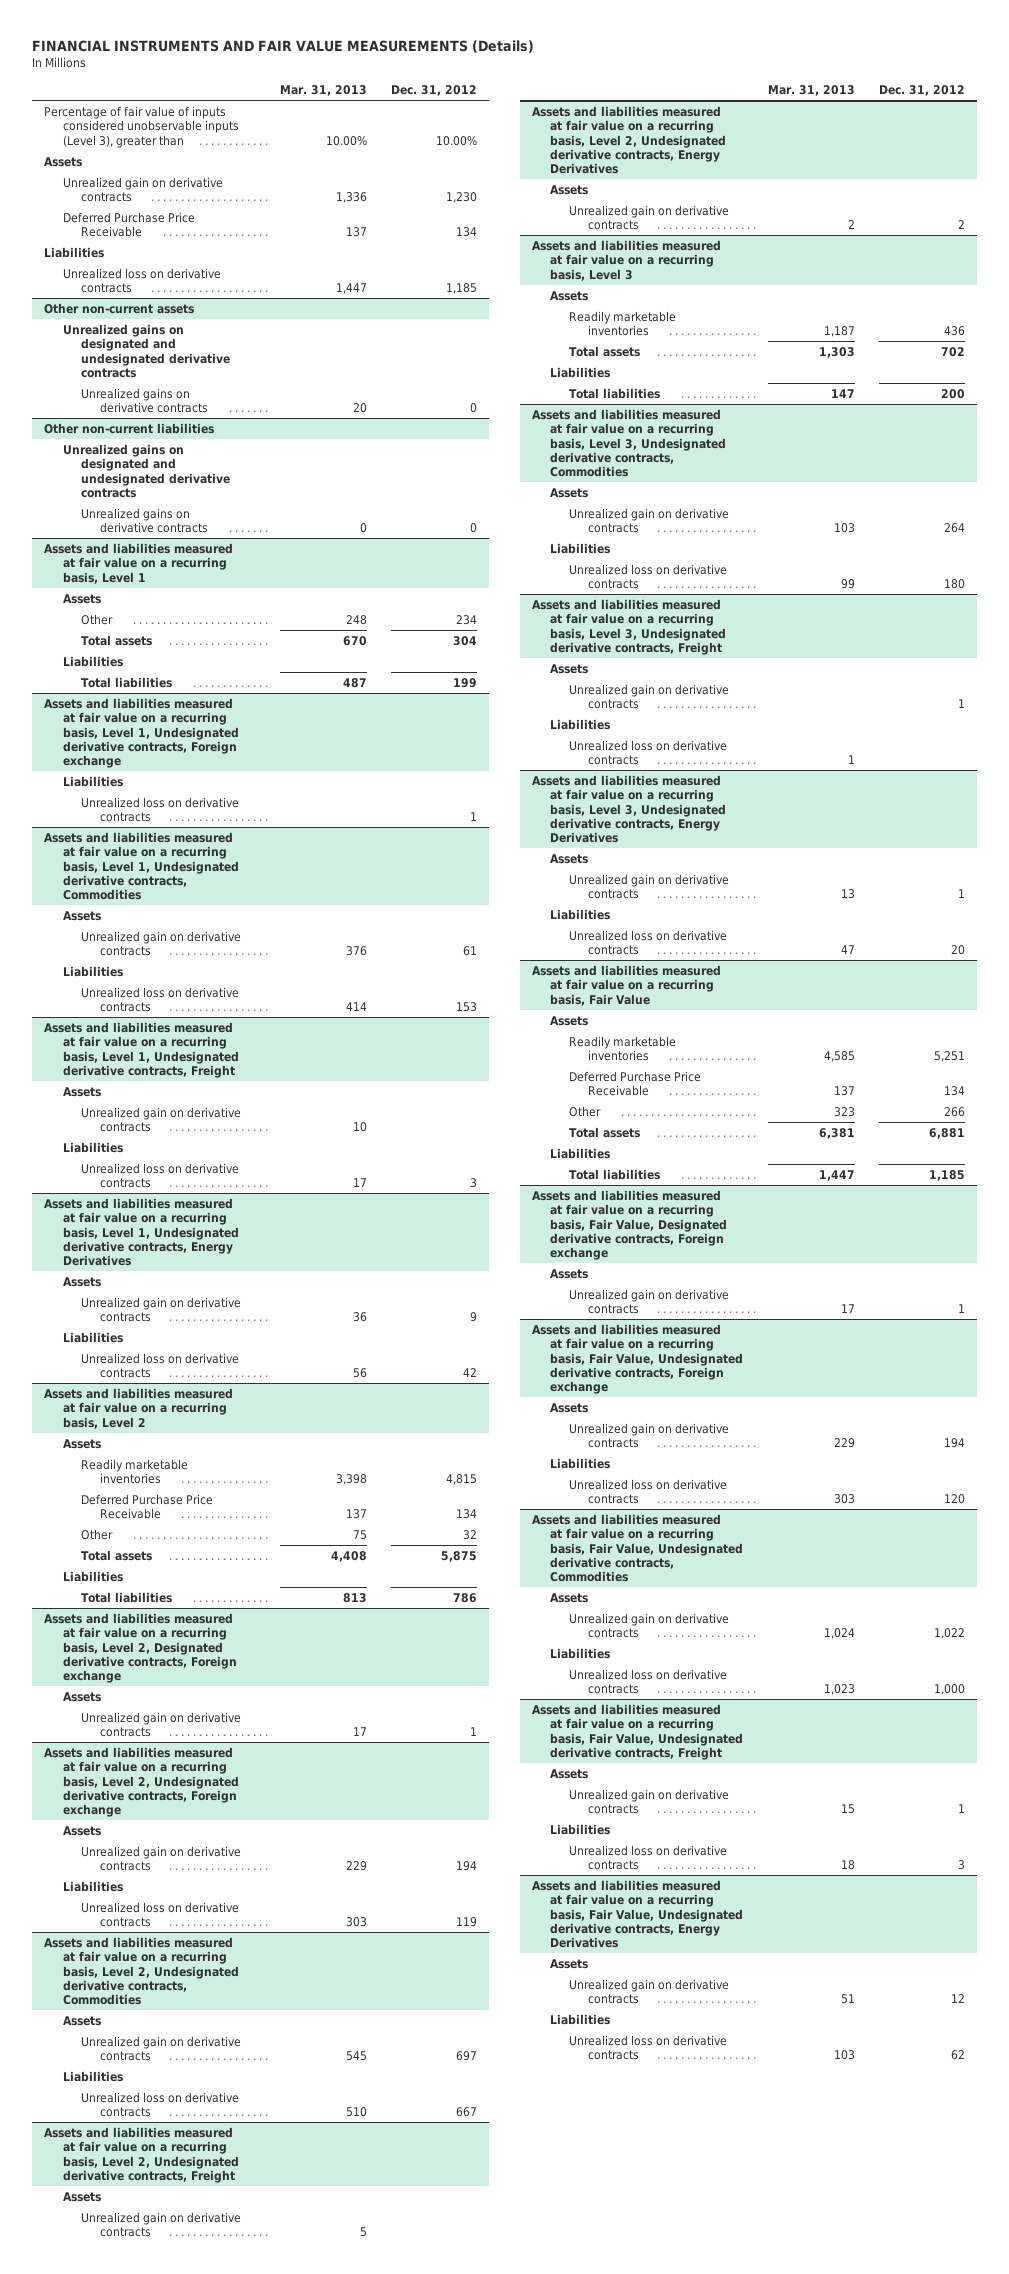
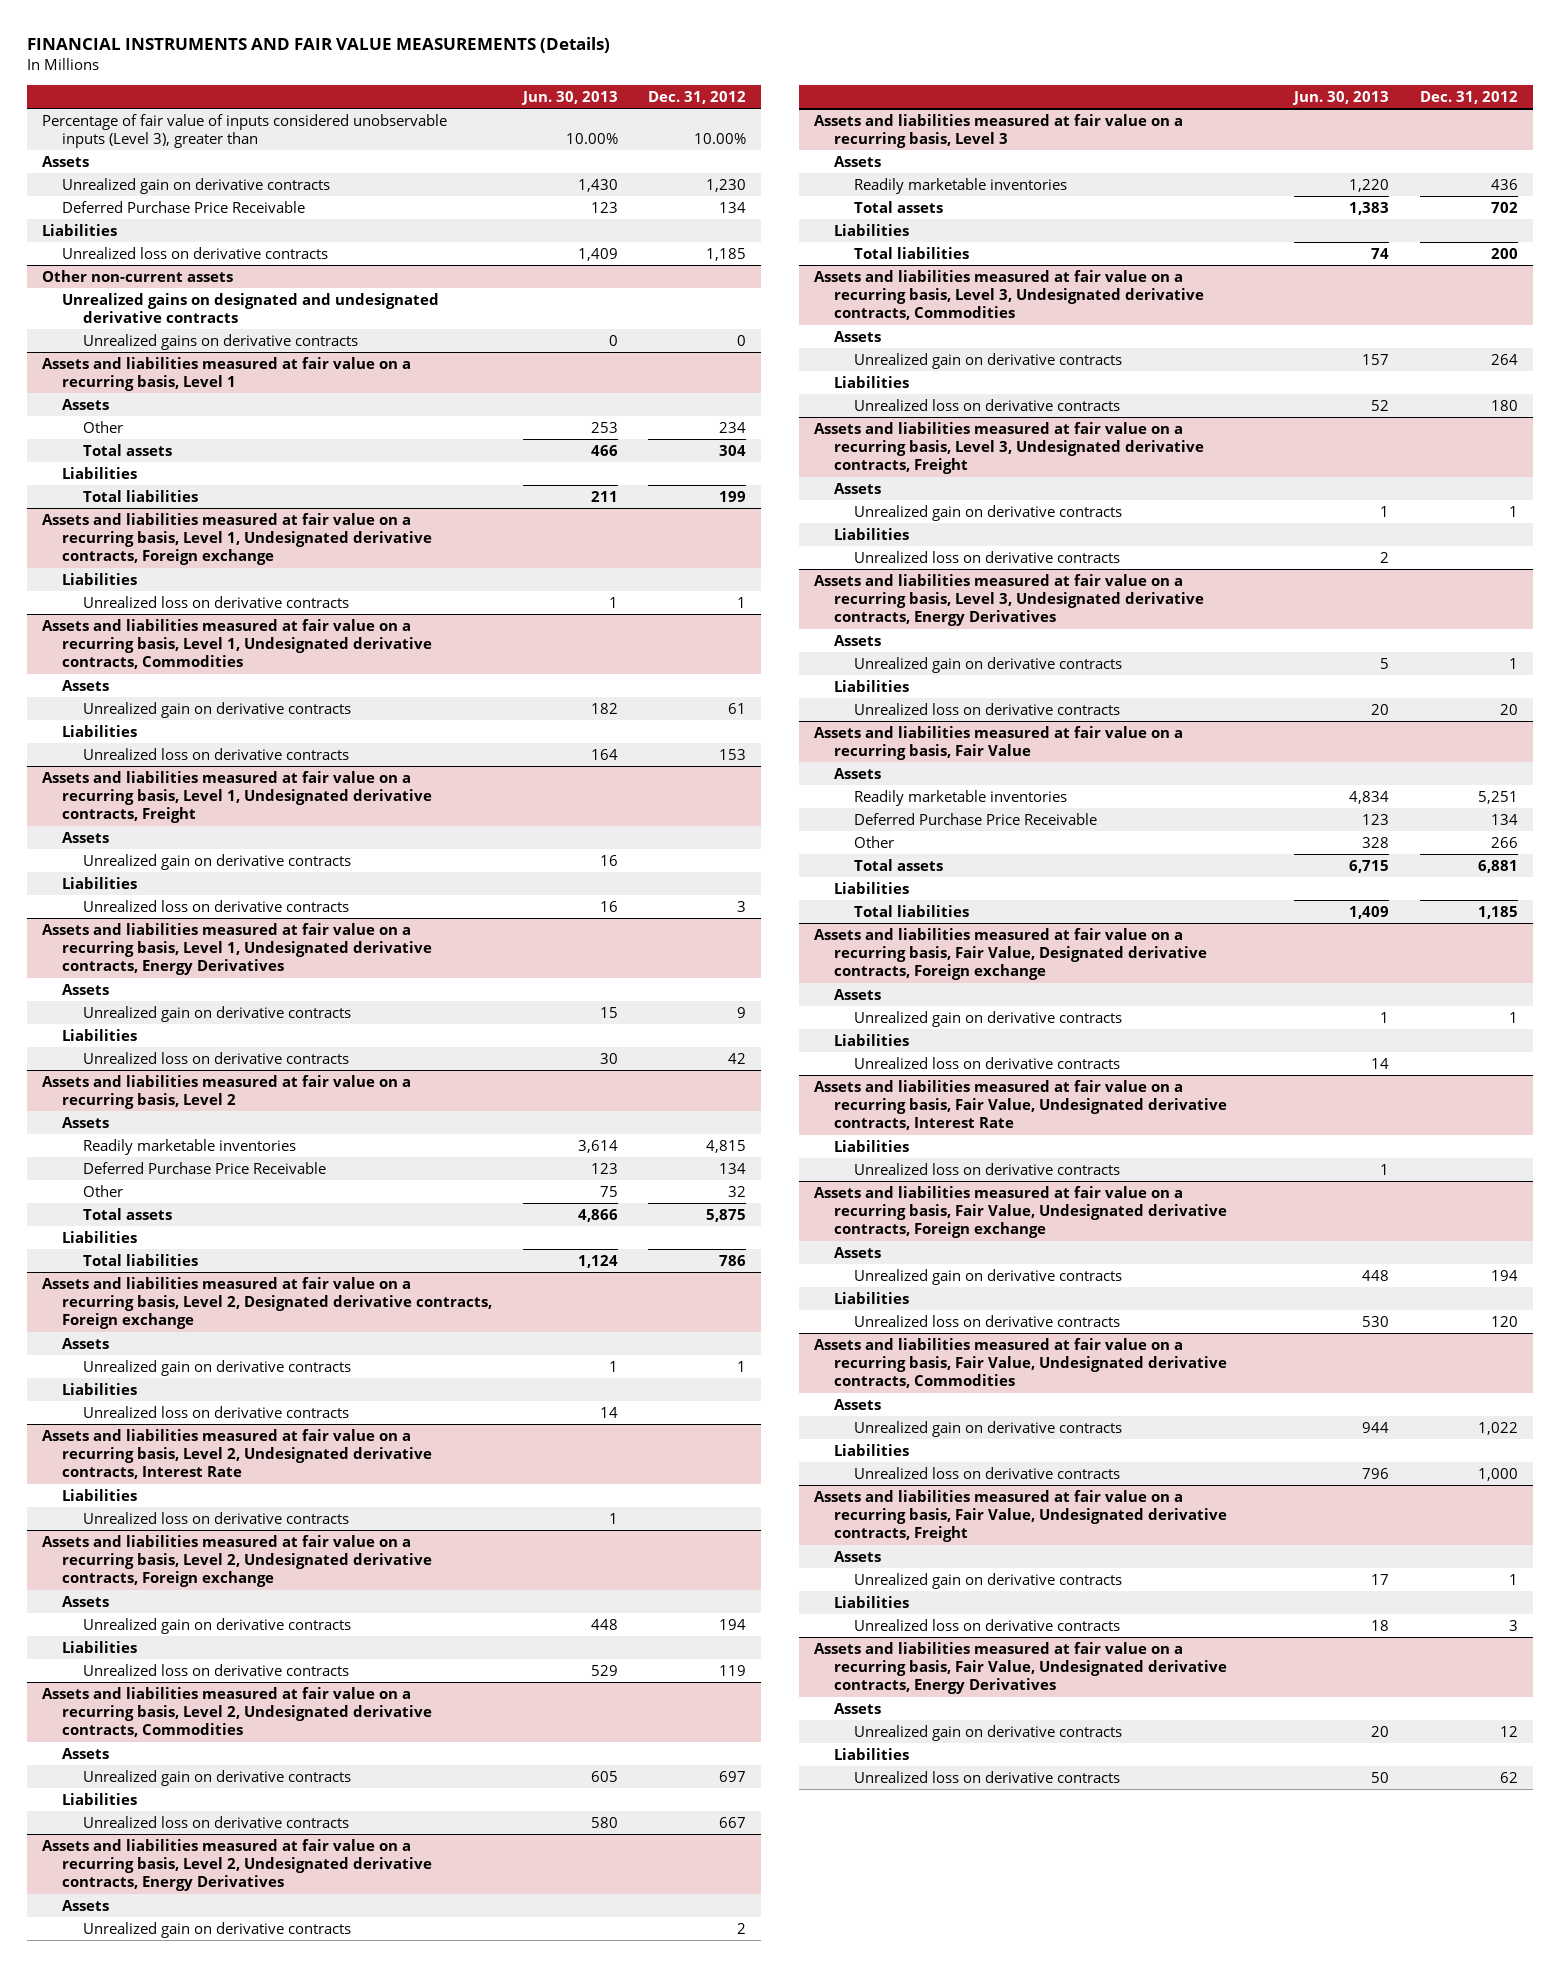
[279,85,367,97] Mar. 31, 2013 -> none
none -> [520,90,618,105] Jun. 30, 2013
[44,422,215,434] Other non-current liabilities -> none
[62,443,231,498] Unrealized gains on designated and undesignated derivative contracts -> none
[81,507,208,534] Unrealized gains on derivative contracts -> none
none -> [62,1382,138,1395] Liabilities
none -> [82,1405,349,1418] Unrealized loss on derivative contracts
none -> [42,1428,433,1480] Assets and liabilities measured at fair value on a recurring basis, Level 2, Undesignated derivative contracts, Interest Rate
none -> [62,1488,138,1501] Liabilities
none -> [82,1511,349,1524] Unrealized loss on derivative contracts
[44,2126,239,2183] Assets and liabilities measured at fair value on a recurring basis, Level 2, Undesignated derivative contracts, Freight -> none
[62,2191,101,2202] Assets -> none
[81,2211,242,2238] Unrealized gain on derivative contracts -> none
none -> [833,1033,909,1046] Liabilities
none -> [854,1056,1121,1069] Unrealized loss on derivative contracts
none -> [813,1079,1227,1131] Assets and liabilities measured at fair value on a recurring basis, Fair Value, Undesignated derivative contracts, Interest Rate
none -> [833,1139,909,1152] Liabilities
none -> [854,1162,1121,1175] Unrealized loss on derivative contracts

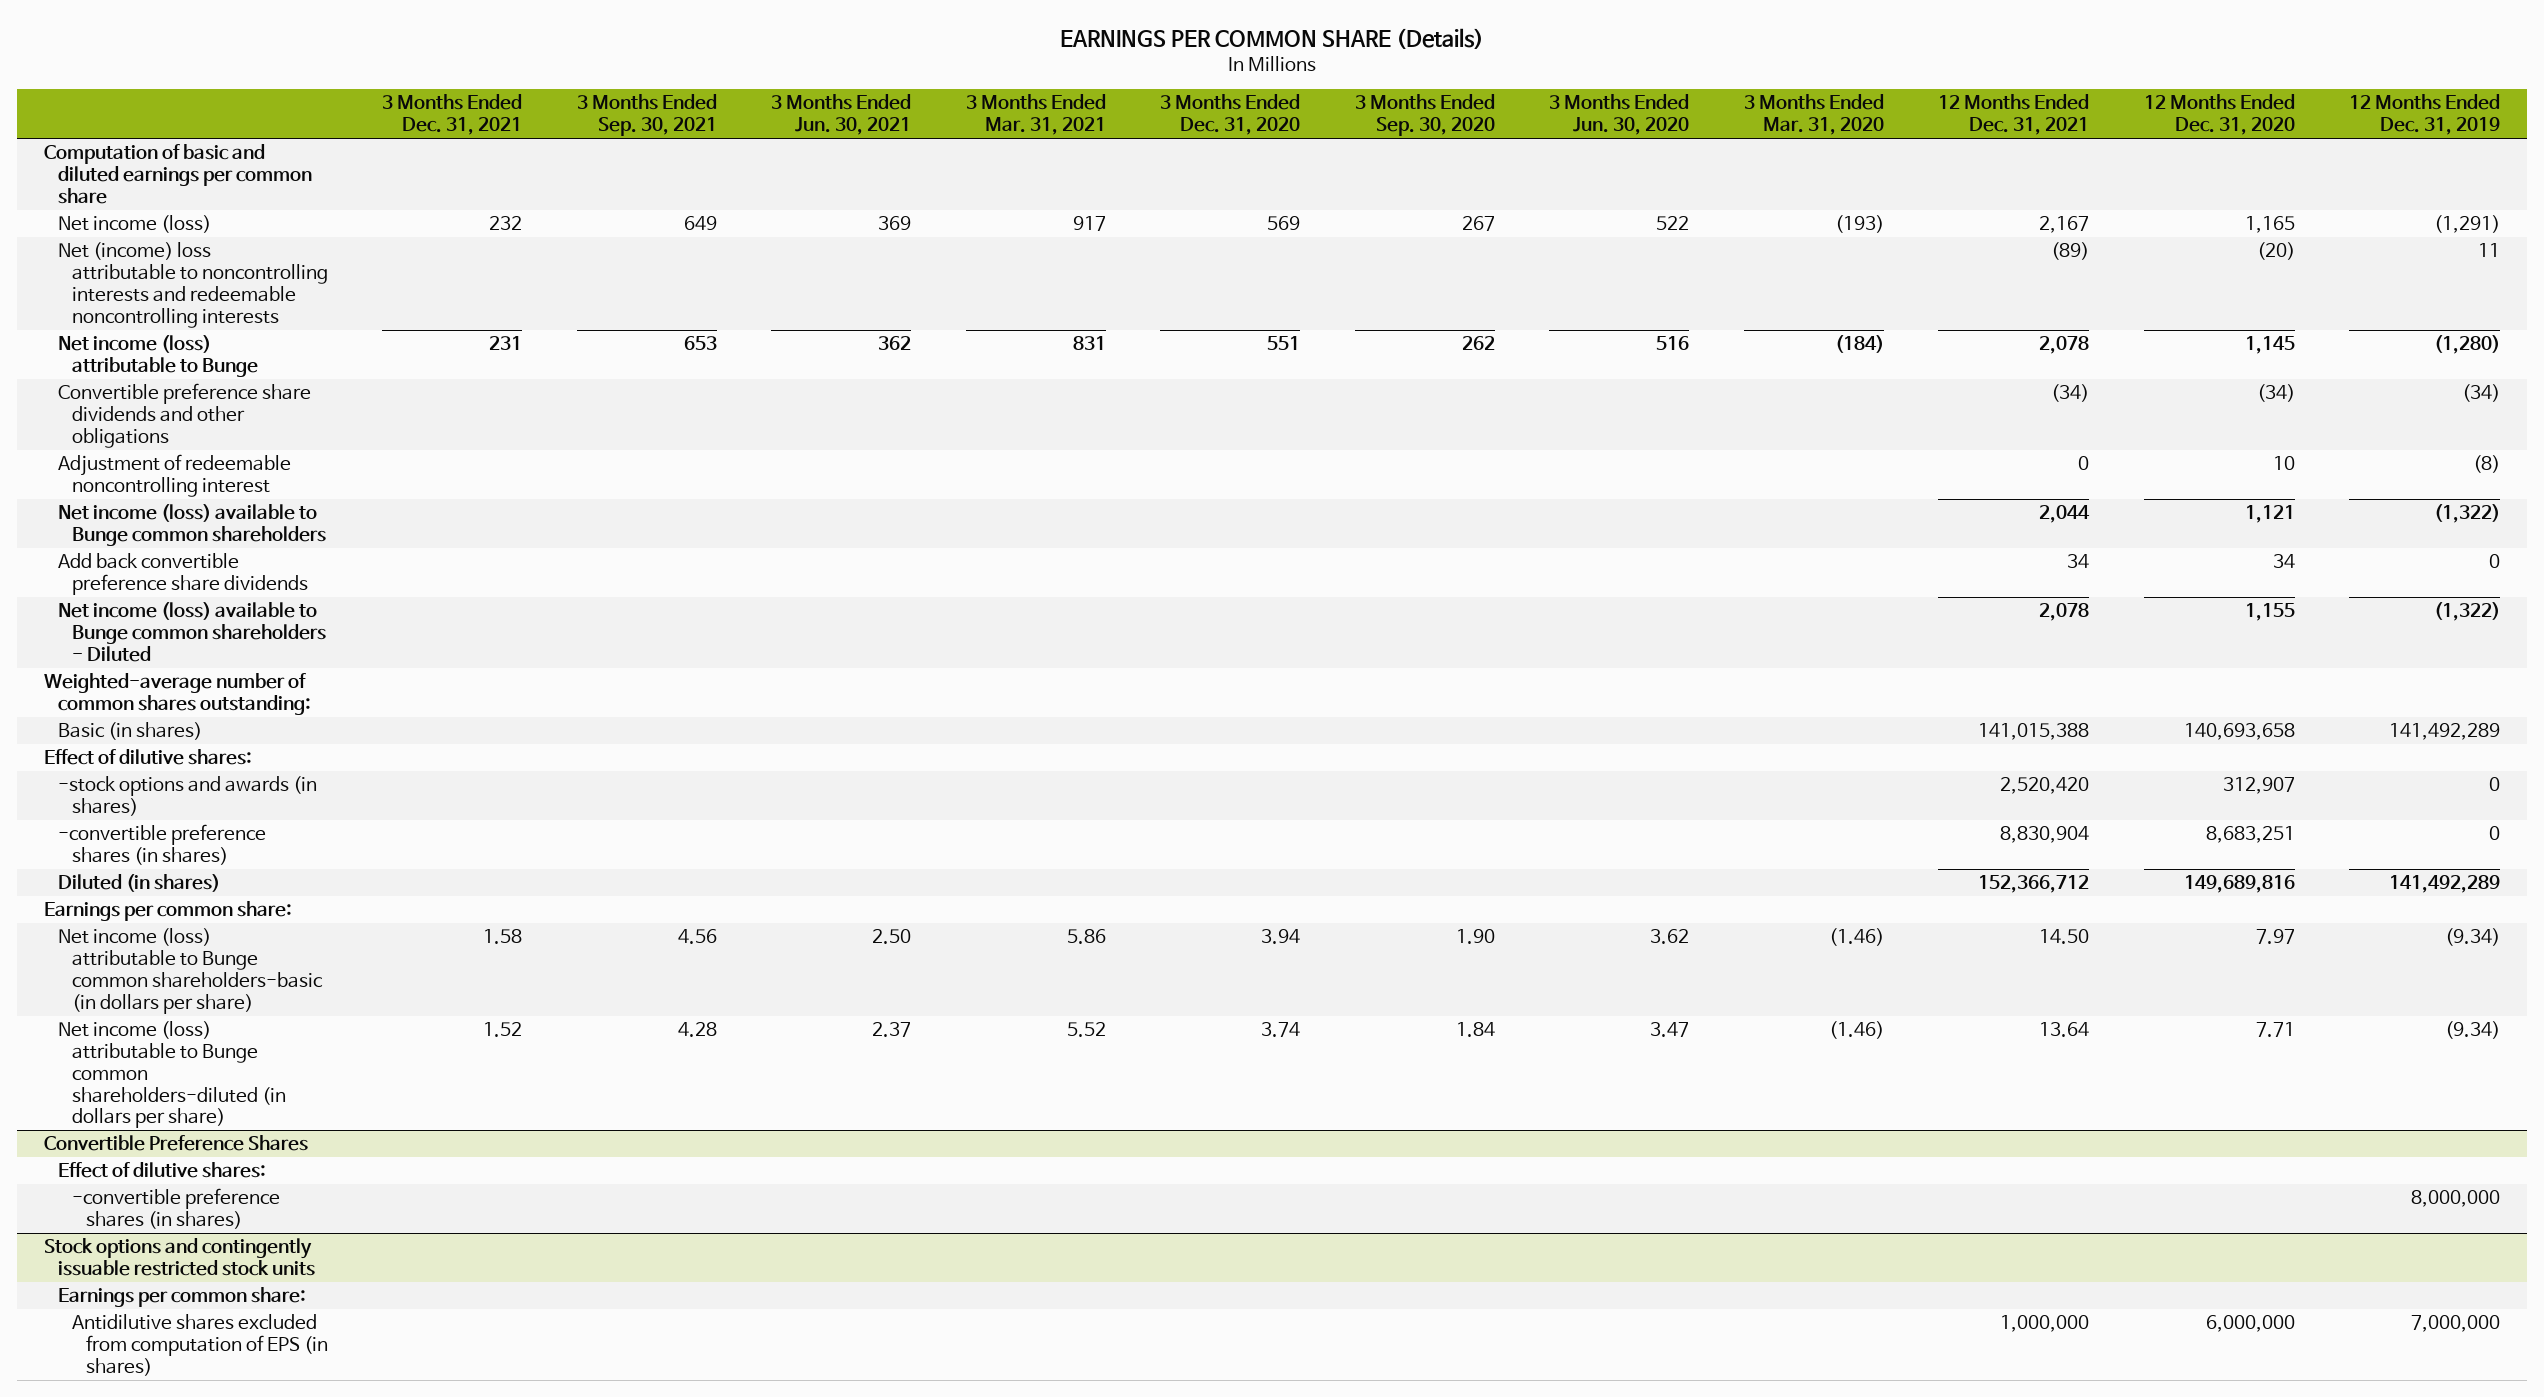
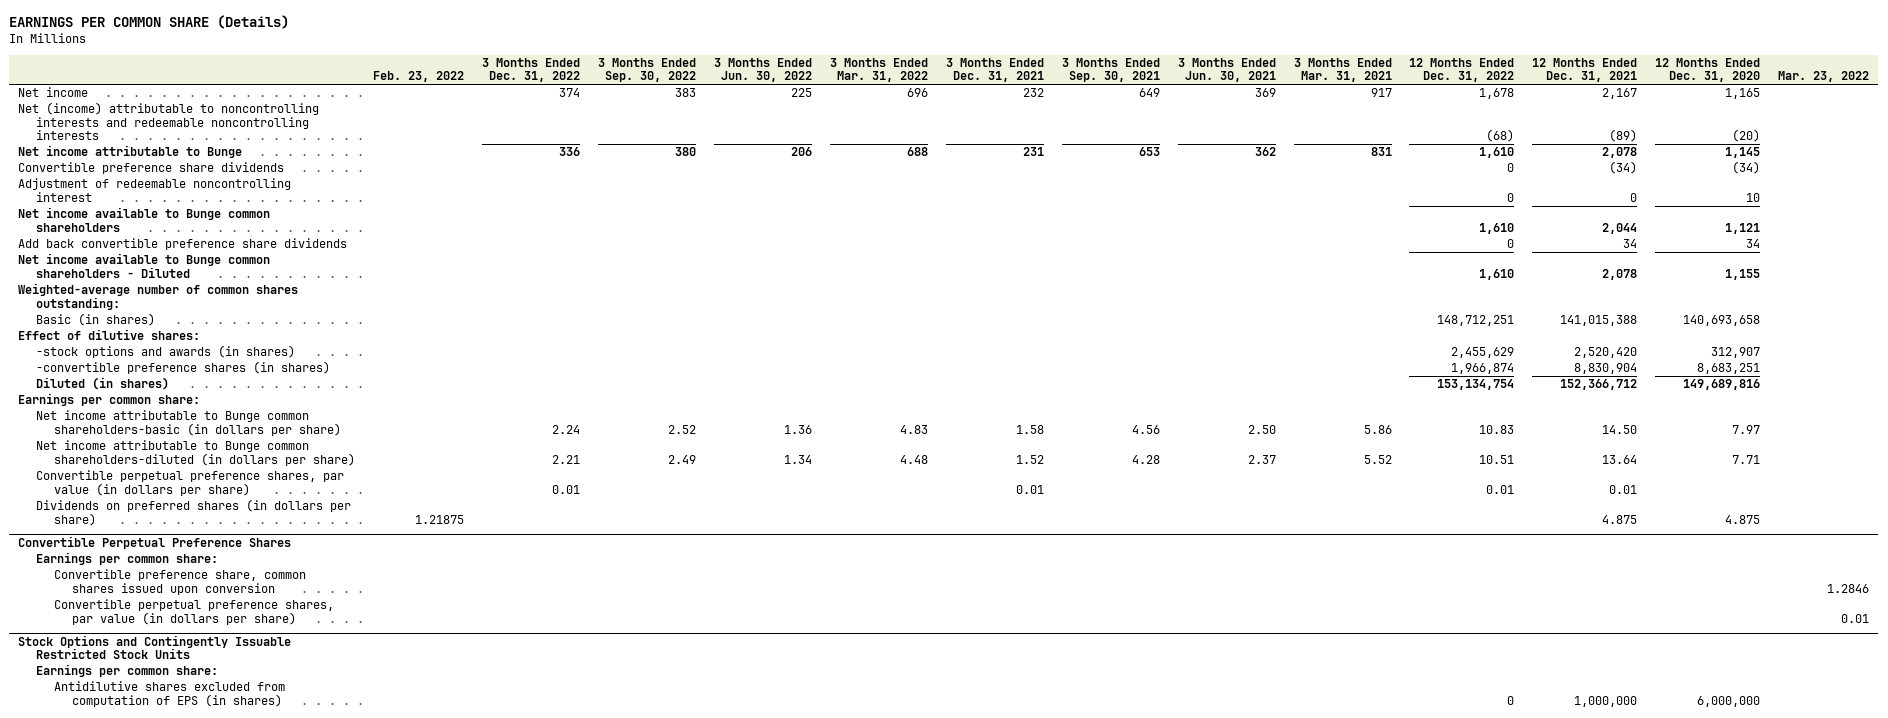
[1160,94,1301,136] 3 Months Ended Dec. 31, 2020 -> none
[1354,94,1495,137] 3 Months Ended Sep. 30, 2020 -> none
[1549,94,1690,136] 3 Months Ended Jun. 30, 2020 -> none
[1743,94,1884,136] 3 Months Ended Mar. 31, 2020 -> none
[2349,94,2501,136] 12 Months Ended Dec. 31, 2019 -> none
none -> [372,71,464,83] Feb. 23, 2022
none -> [481,58,580,83] 3 Months Ended Dec. 31, 2022
none -> [597,58,696,83] 3 Months Ended Sep. 30, 2022
none -> [713,58,812,83] 3 Months Ended Jun. 30, 2022
none -> [829,58,928,83] 3 Months Ended Mar. 31, 2022
none -> [1409,58,1515,83] 12 Months Ended Dec. 31, 2022
none -> [1778,71,1870,83] Mar. 23, 2022
[44,144,313,204] Computation of basic and diluted earnings per common share -> none
[58,215,212,234] Net income (loss) -> [18,87,89,98] Net income
[58,242,329,328] Net (income) loss attributable to noncontrolling interests and redeemable noncontrolling interests -> [18,102,320,141] Net (income) attributable to noncontrolling interests and redeemable noncontrolling interests
[58,335,259,378] Net income (loss) attributable to Bunge -> [18,145,243,159] Net income attributable to Bunge
[58,383,312,448] Convertible preference share dividends and other obligations -> [18,162,285,175] Convertible preference share dividends
[58,504,327,547] Net income (loss) available to Bunge common shareholders -> [18,207,271,232] Net income available to Bunge common shareholders
[58,602,327,662] Net income (loss) available to Bunge common shareholders - Diluted -> [18,253,271,278] Net income available to Bunge common shareholders - Diluted
[58,1162,267,1179] Effect of dilutive shares: -> none
[72,1188,281,1230] -convertible preference shares (in shares) -> none
[44,1238,316,1277] Stock options and contingently issuable restricted stock units -> none
[58,928,324,1014] Net income (loss) attributable to Bunge common shareholders-basic (in dollars per share) -> [36,410,342,436] Net income attributable to Bunge common shareholders-basic (in dollars per share)
[58,1021,287,1129] Net income (loss) attributable to Bunge common shareholders-diluted (in dollars per share) -> [36,440,356,466] Net income attributable to Bunge common shareholders-diluted (in dollars per share)
none -> [36,470,345,496] Convertible perpetual preference shares, par value (in dollars per share)
none -> [36,499,352,526] Dividends on preferred shares (in dollars per share)
[44,1135,309,1152] Convertible Preference Shares -> [18,535,292,549] Convertible Perpetual Preference Shares
none -> [54,569,307,595] Convertible preference share, common shares issued upon conversion
none -> [54,599,335,625] Convertible perpetual preference shares, par value (in dollars per share)
none -> [18,634,292,660] Stock Options and Contingently Issuable Restricted Stock Units
none -> [36,664,219,678] Earnings per common share:

